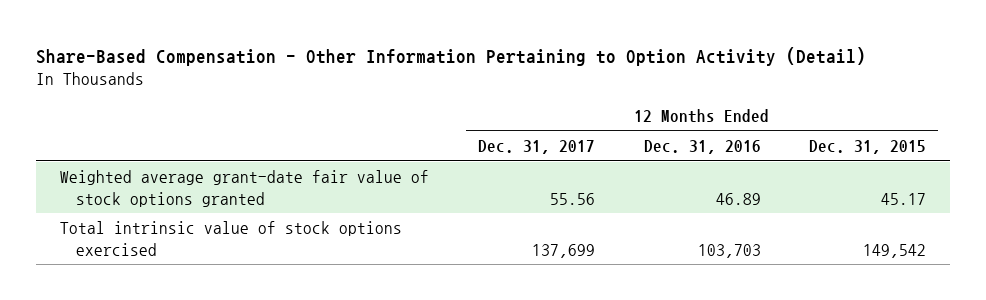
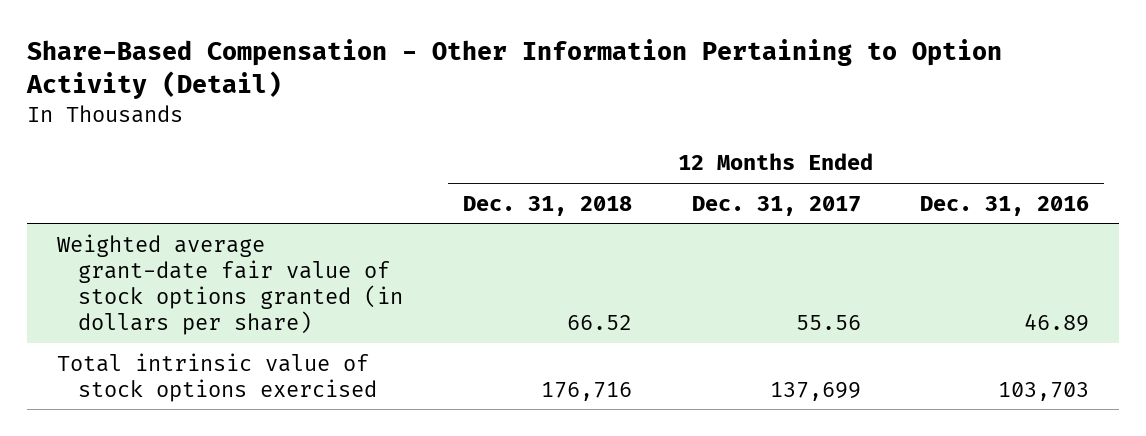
[809,140,927,155] Dec. 31, 2015 -> none
none -> [462,195,632,216] Dec. 31, 2018
[60,170,430,207] Weighted average grant-date fair value of stock options granted -> [56,233,404,336] Weighted average grant-date fair value of stock options granted (in dollars per share)

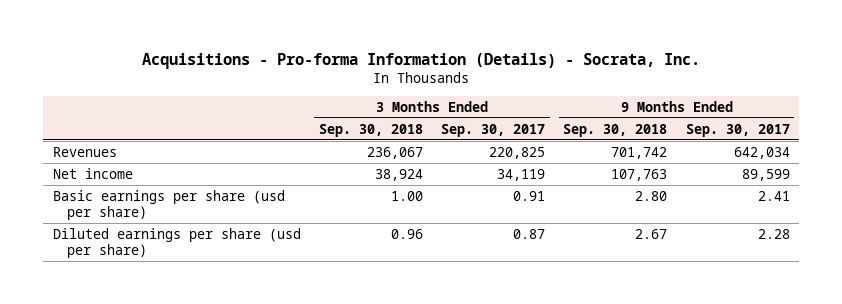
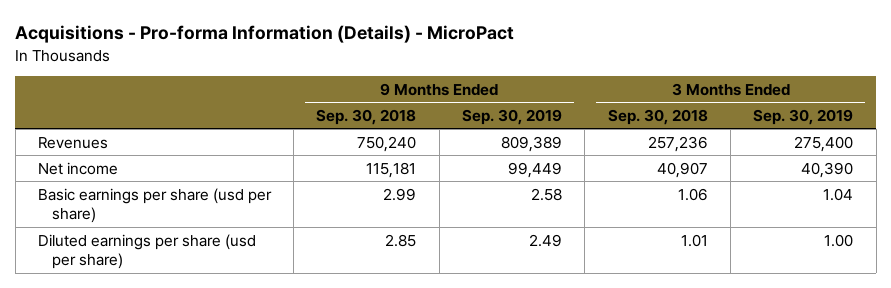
[142,52,701,69] Acquisitions - Pro-forma Information (Details) - Socrata, Inc. -> [15,25,515,44] Acquisitions - Pro-forma Information (Details) - MicroPact
[441,123,546,137] Sep. 30, 2017 -> none
[685,123,790,137] Sep. 30, 2017 -> none
none -> [462,109,563,126] Sep. 30, 2019
none -> [753,109,854,126] Sep. 30, 2019
[366,146,423,159] 236,067 -> [647,135,708,152] 257,236
[611,146,668,159] 701,742 -> [357,135,417,152] 750,240
[374,168,423,181] 38,924 -> [656,161,708,178] 40,907
[611,168,668,181] 107,763 -> [366,161,417,178] 115,181
[390,190,423,201] 1.00 -> [677,187,708,201] 1.06
[635,190,668,201] 2.80 -> [383,187,417,201] 2.99
[390,228,423,239] 0.96 -> [680,233,708,247] 1.01
[635,228,668,239] 2.67 -> [385,233,417,247] 2.85

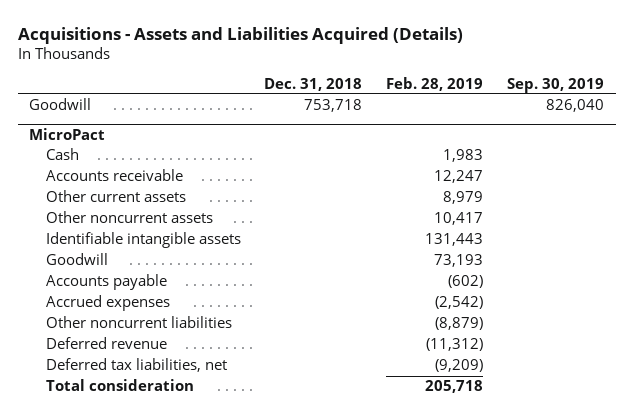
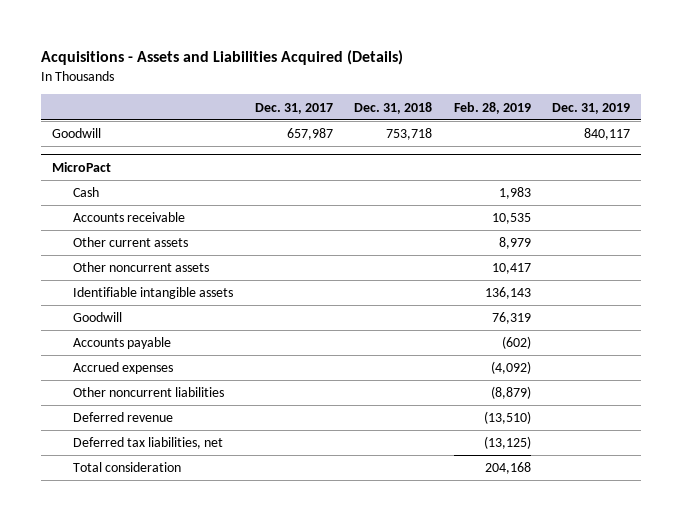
[506,77,604,93] Sep. 30, 2019 -> none
none -> [254,102,333,114] Dec. 31, 2017
none -> [552,102,631,114] Dec. 31, 2019
[434,170,484,184] 12,247 -> [491,213,531,225] 10,535
[425,233,484,247] 131,443 -> [484,287,531,300] 136,143
[434,254,484,268] 73,193 -> [491,312,531,325] 76,319
[435,296,484,310] (2,542) -> [490,361,531,375] (4,092)
[426,338,484,352] (11,312) -> [483,411,531,425] (13,510)
[435,359,484,373] (9,209) -> [483,436,531,450] (13,125)
[425,380,484,394] 205,718 -> [484,462,531,475] 204,168

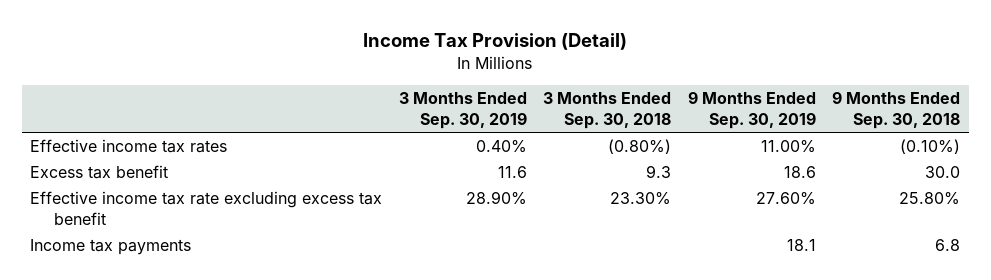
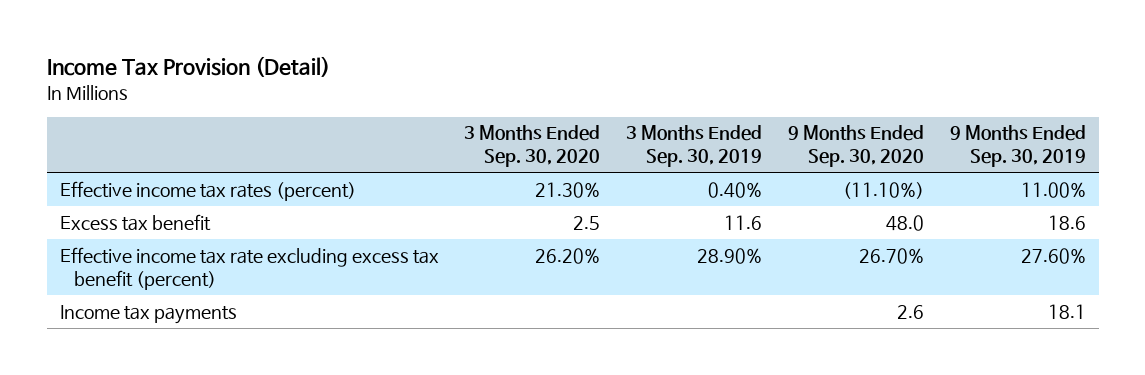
[543,92,672,130] 3 Months Ended Sep. 30, 2018 -> none
[832,91,961,130] 9 Months Ended Sep. 30, 2018 -> none
none -> [464,125,601,168] 3 Months Ended Sep. 30, 2020
none -> [787,125,924,168] 9 Months Ended Sep. 30, 2020
[30,139,228,154] Effective income tax rates -> [59,180,356,201] Effective income tax rates (percent)
[30,191,383,225] Effective income tax rate excluding excess tax benefit -> [59,246,439,290] Effective income tax rate excluding excess tax benefit (percent)

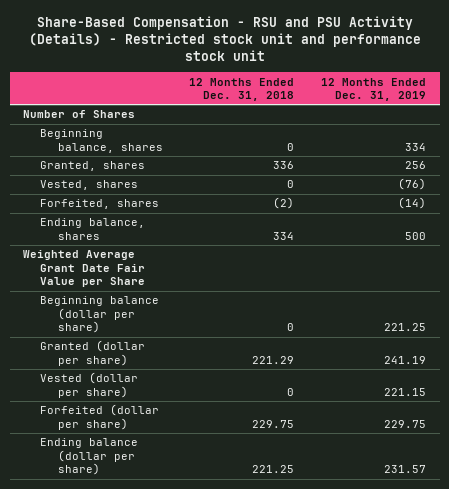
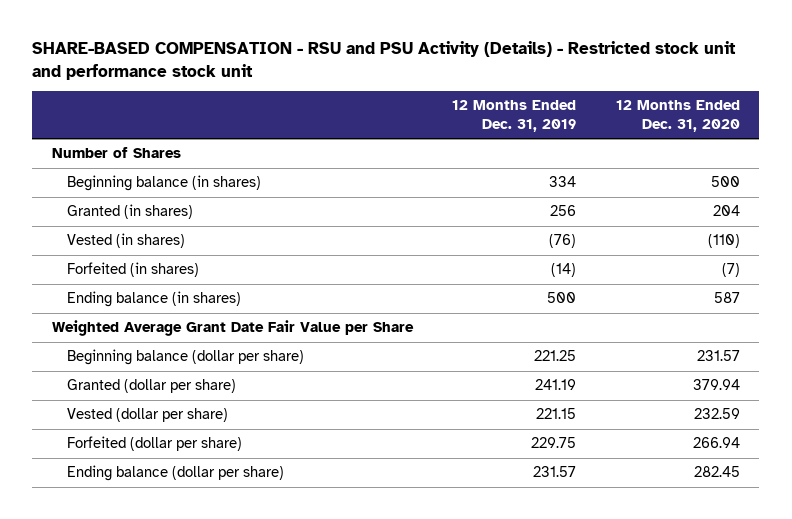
[28,15,421,62] Share-Based Compensation - RSU and PSU Activity (Details) - Restricted stock unit and performance stock unit -> [32,41,737,80] SHARE-BASED COMPENSATION - RSU and PSU Activity (Details) - Restricted stock unit and performance stock unit
[189,77,295,102] 12 Months Ended Dec. 31, 2018 -> none
none -> [615,100,740,132] 12 Months Ended Dec. 31, 2020
[40,129,163,153] Beginning balance, shares -> [66,175,261,192] Beginning balance (in shares)
[40,161,146,172] Granted, shares -> [66,204,193,220] Granted (in shares)
[40,180,139,191] Vested, shares -> [66,233,185,249] Vested (in shares)
[40,199,160,210] Forfeited, shares -> [66,262,199,278] Forfeited (in shares)
[40,218,146,240] Ending balance, shares -> [66,291,241,308] Ending balance (in shares)

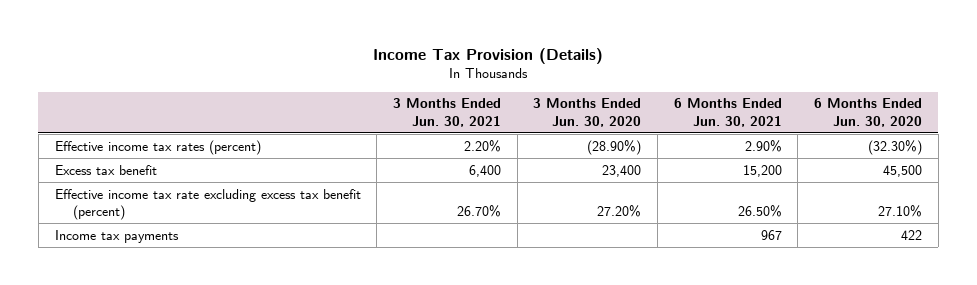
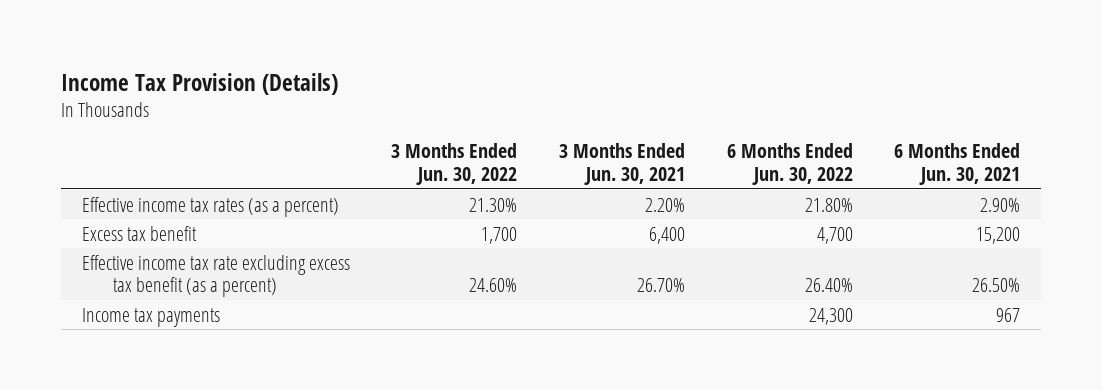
[533,98,642,127] 3 Months Ended Jun. 30, 2020 -> none
[814,98,923,127] 6 Months Ended Jun. 30, 2020 -> none
none -> [391,143,518,185] 3 Months Ended Jun. 30, 2022
none -> [726,143,853,185] 6 Months Ended Jun. 30, 2022
[54,139,261,155] Effective income tax rates (percent) -> [81,196,339,217] Effective income tax rates (as a percent)
[54,188,361,220] Effective income tax rate excluding excess tax benefit (percent) -> [81,254,350,298] Effective income tax rate excluding excess tax benefit (as a percent)

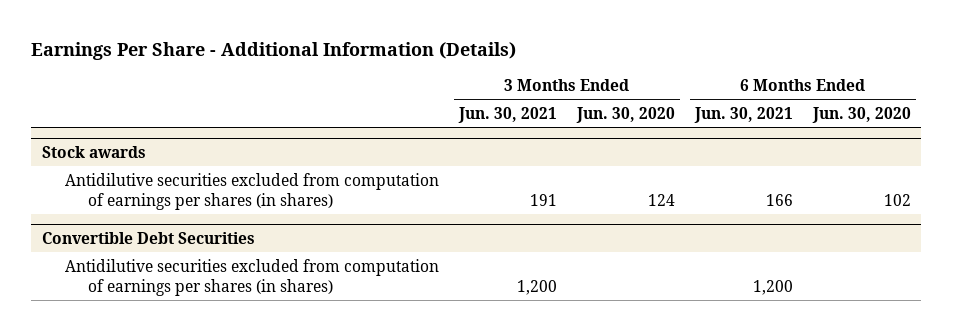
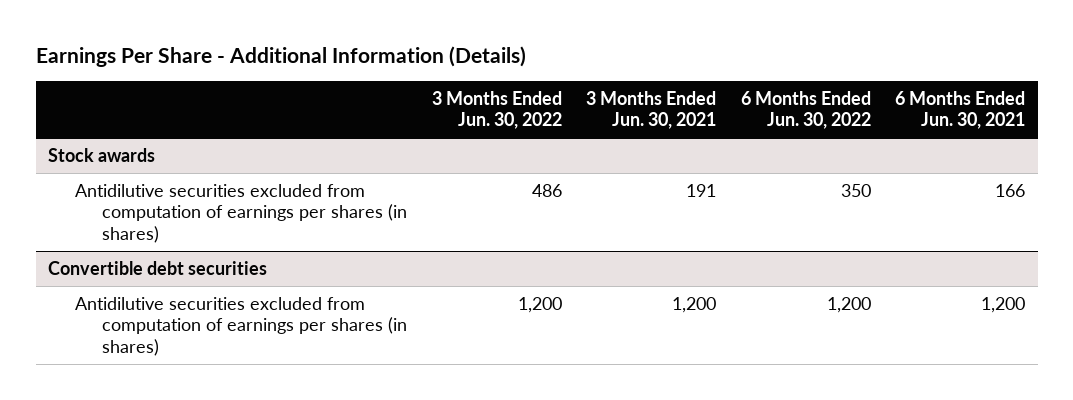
[575,106,675,123] Jun. 30, 2020 -> none
[812,106,912,123] Jun. 30, 2020 -> none
none -> [431,90,562,130] 3 Months Ended Jun. 30, 2022
none -> [740,90,871,130] 6 Months Ended Jun. 30, 2022
[41,231,255,244] Convertible Debt Securities -> [47,260,267,275] Convertible debt securities

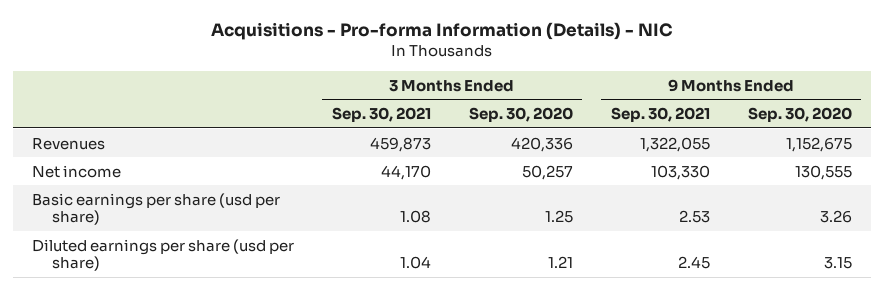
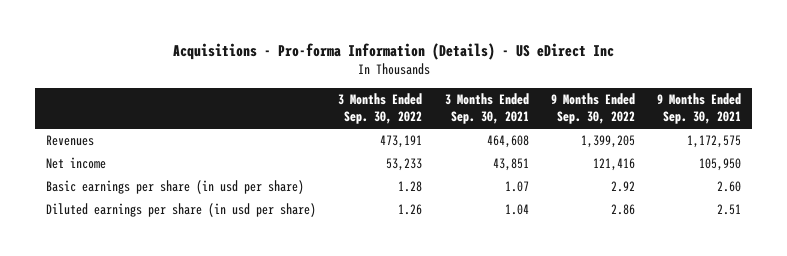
[210,22,673,41] Acquisitions - Pro-forma Information (Details) - NIC -> [172,43,614,61] Acquisitions - Pro-forma Information (Details) - US eDirect Inc
[468,107,573,123] Sep. 30, 2020 -> none
[747,107,852,123] Sep. 30, 2020 -> none
none -> [338,93,423,125] 3 Months Ended Sep. 30, 2022
none -> [550,93,635,125] 9 Months Ended Sep. 30, 2022
[369,136,431,152] 459,873 -> [486,135,529,149] 464,608
[639,136,710,152] 1,322,055 -> [686,135,741,149] 1,172,575
[380,164,431,180] 44,170 -> [492,158,529,172] 43,851
[650,164,710,180] 103,330 -> [698,158,741,172] 105,950
[31,192,280,226] Basic earnings per share (usd per share) -> [46,180,305,195] Basic earnings per share (in usd per share)
[399,210,431,224] 1.08 -> [504,181,529,193] 1.07
[678,210,710,224] 2.53 -> [716,181,741,193] 2.60
[31,238,294,272] Diluted earnings per share (usd per share) -> [46,203,317,218] Diluted earnings per share (in usd per share)
[677,256,710,270] 2.45 -> [716,204,741,216] 2.51

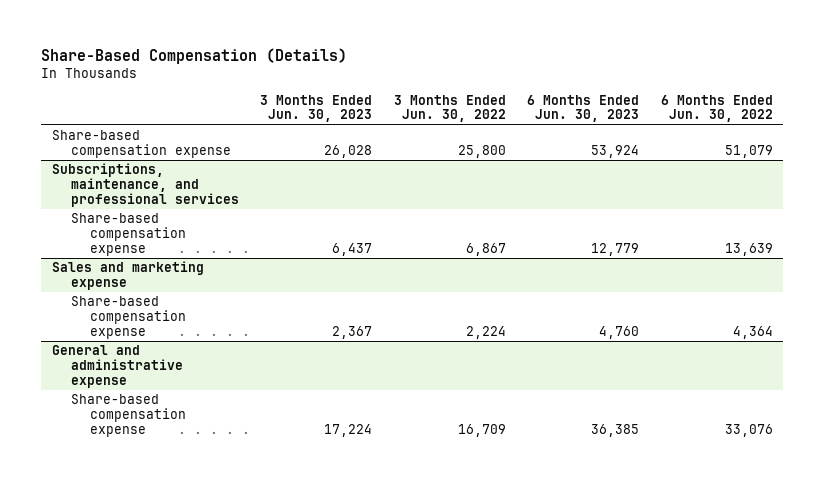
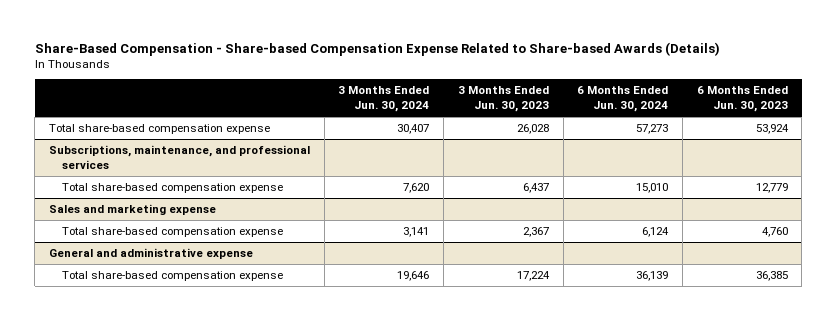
[41,47,348,64] Share-Based Compensation (Details) -> [34,41,720,56] Share-Based Compensation - Share-based Compensation Expense Related to Share-based Awards (Details)
[393,94,506,123] 3 Months Ended Jun. 30, 2022 -> none
[660,94,773,123] 6 Months Ended Jun. 30, 2022 -> none
none -> [338,86,430,112] 3 Months Ended Jun. 30, 2024
none -> [577,86,669,112] 6 Months Ended Jun. 30, 2024
[51,130,232,159] Share-based compensation expense -> [49,124,271,135] Total share-based compensation expense
[71,213,187,256] Share-based compensation expense -> [61,183,283,194] Total share-based compensation expense
[71,296,187,339] Share-based compensation expense -> [61,227,283,238] Total share-based compensation expense
[71,394,187,437] Share-based compensation expense -> [61,271,283,282] Total share-based compensation expense

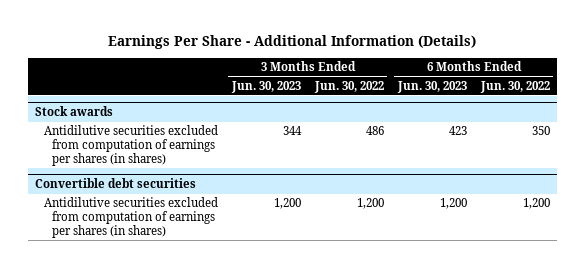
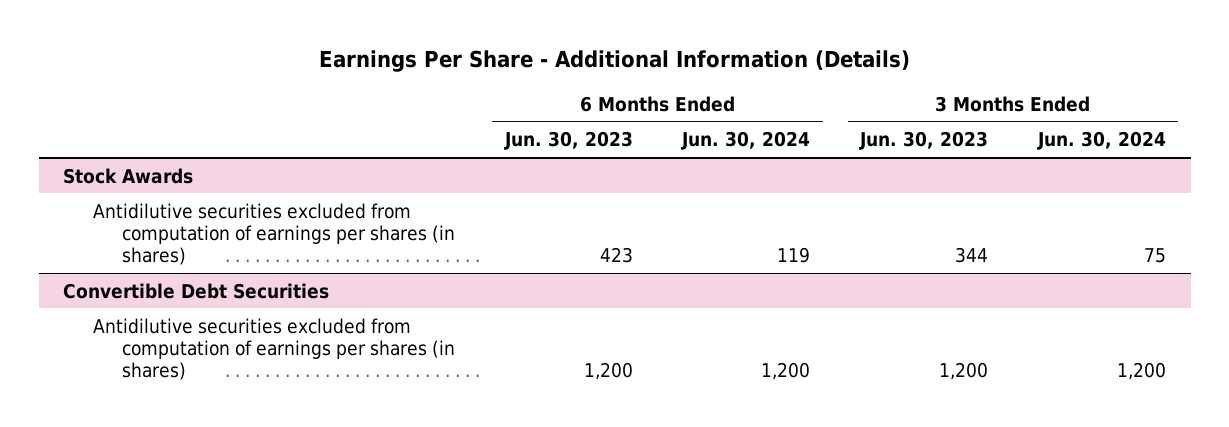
[313,80,384,93] Jun. 30, 2022 -> none
[479,80,550,93] Jun. 30, 2022 -> none
none -> [681,131,811,151] Jun. 30, 2024
none -> [1036,131,1166,151] Jun. 30, 2024
[35,106,114,117] Stock awards -> [63,167,194,184] Stock Awards
[35,178,197,189] Convertible debt securities -> [63,282,330,299] Convertible Debt Securities

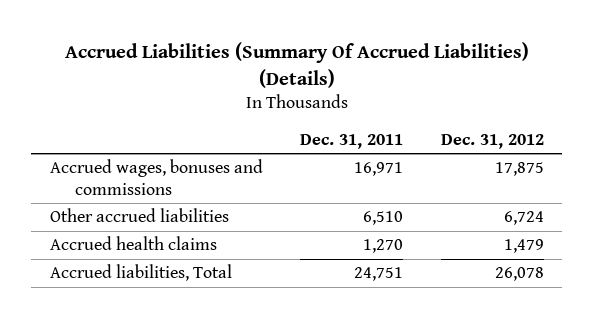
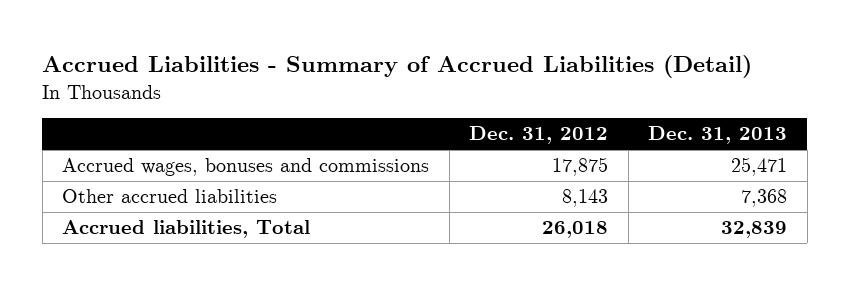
[64,41,529,88] Accrued Liabilities (Summary Of Accrued Liabilities) (Details) -> [42,55,753,79] Accrued Liabilities - Summary of Accrued Liabilities (Detail)
[300,133,404,149] Dec. 31, 2011 -> none
none -> [648,126,788,145] Dec. 31, 2013
[49,236,217,251] Accrued health claims -> none
[503,211,544,226] 6,724 -> [562,189,609,208] 8,143
[494,267,544,282] 26,078 -> [542,221,609,239] 26,018

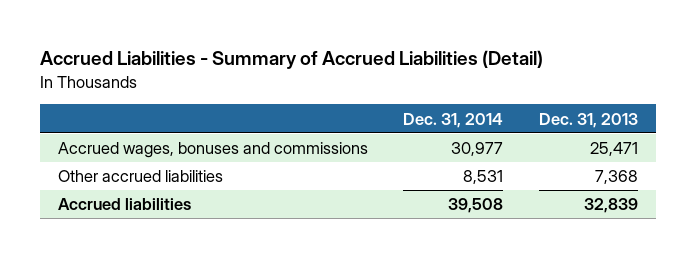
[469,126,609,145] Dec. 31, 2012 -> none
none -> [403,112,504,128] Dec. 31, 2014
[62,220,311,239] Accrued liabilities, Total -> [57,198,191,211] Accrued liabilities

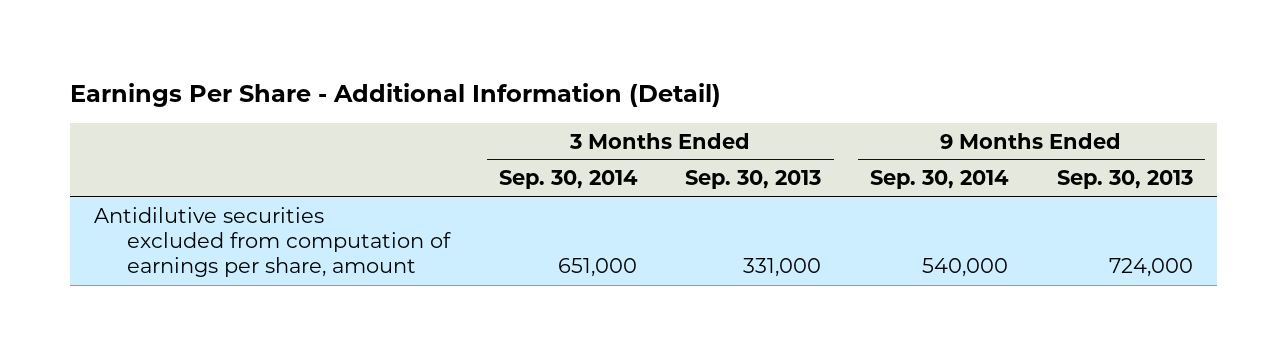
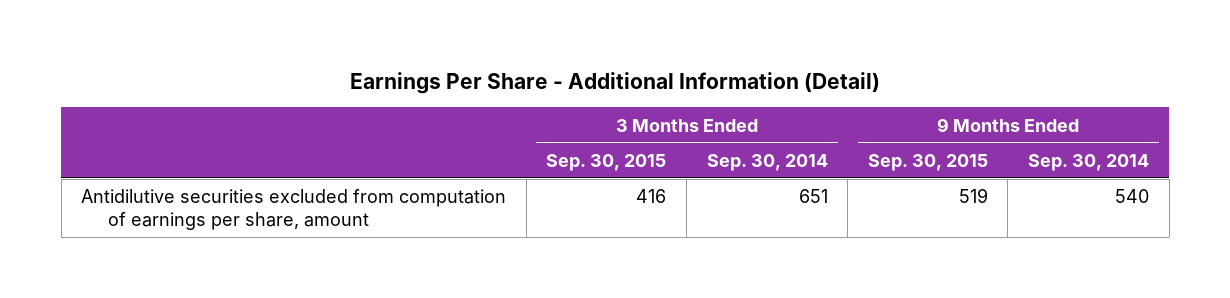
[685,170,822,190] Sep. 30, 2013 -> none
[1056,170,1193,190] Sep. 30, 2013 -> none
none -> [546,153,667,171] Sep. 30, 2015
none -> [867,153,988,171] Sep. 30, 2015
[557,258,637,278] 651,000 -> [798,189,828,204] 651
[922,258,1009,278] 540,000 -> [1114,189,1149,204] 540

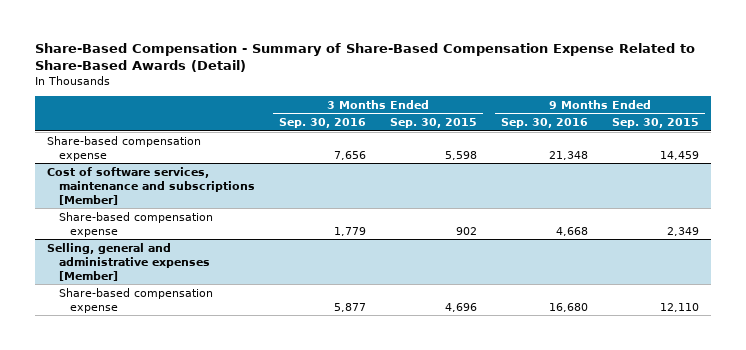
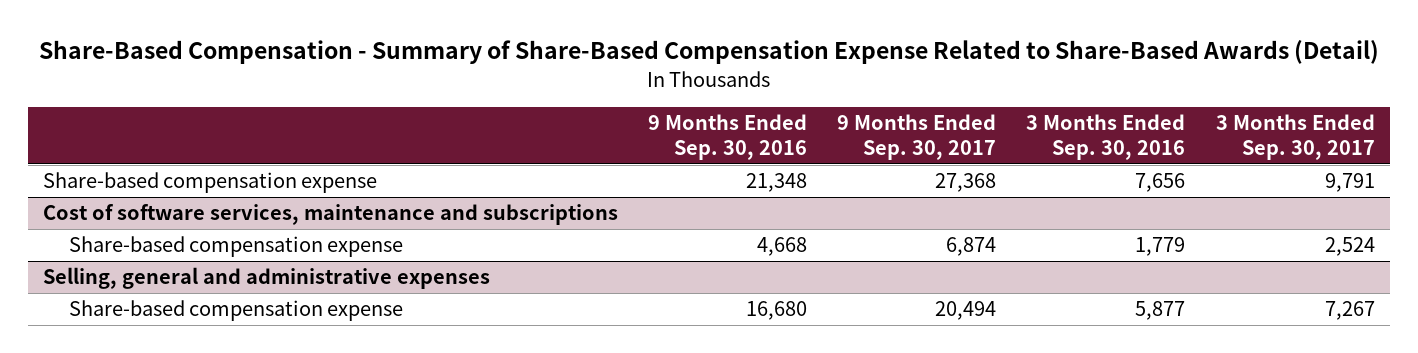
[389,118,477,129] Sep. 30, 2015 -> none
[611,118,699,129] Sep. 30, 2015 -> none
none -> [837,113,997,161] 9 Months Ended Sep. 30, 2017
none -> [1215,113,1375,161] 3 Months Ended Sep. 30, 2017
[47,166,255,205] Cost of software services, maintenance and subscriptions [Member] -> [43,204,619,226] Cost of software services, maintenance and subscriptions
[47,242,210,281] Selling, general and administrative expenses [Member] -> [43,267,491,290] Selling, general and administrative expenses

